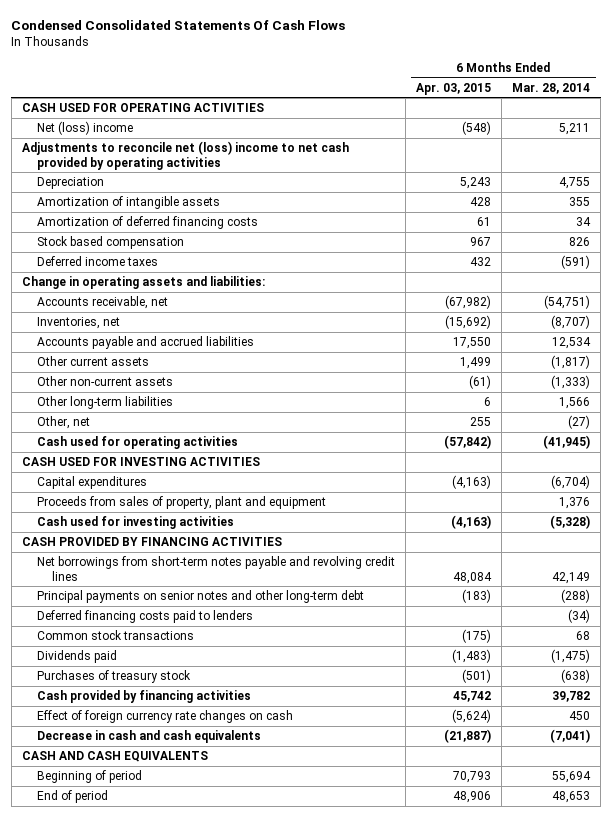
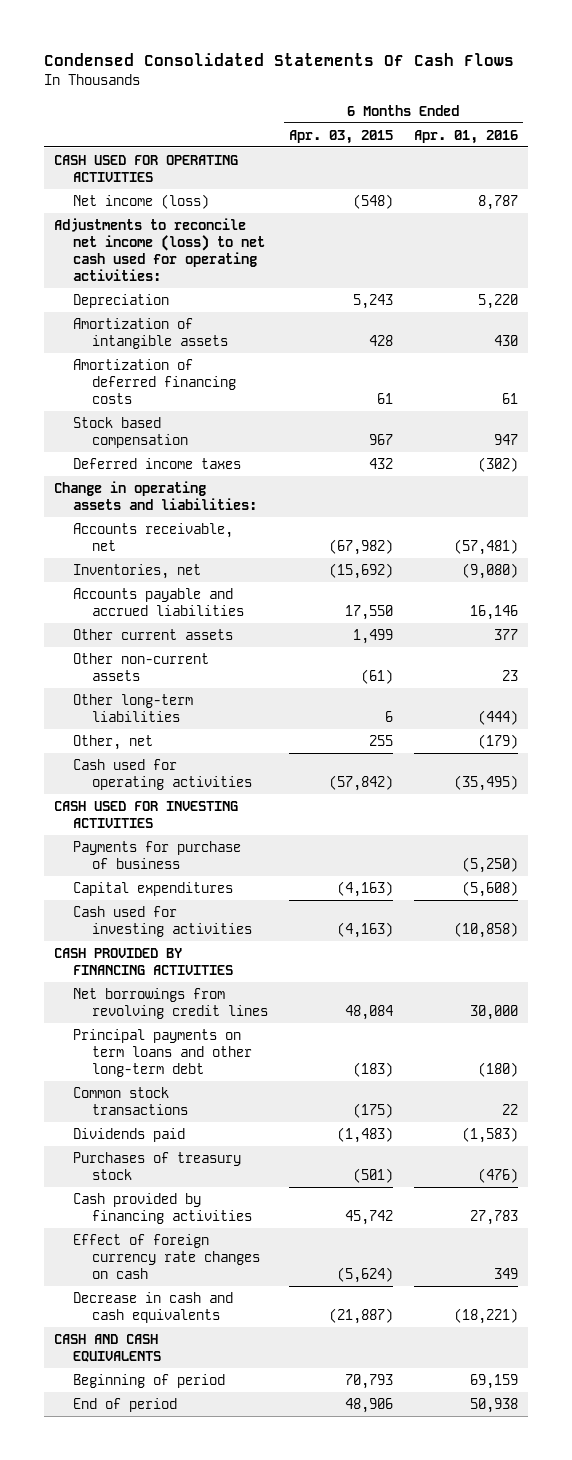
[512,82,591,94] Mar. 28, 2014 -> none
none -> [413,129,518,144] Apr. 01, 2016
[36,121,133,136] Net (loss) income -> [73,193,210,209] Net income (loss)
[22,141,350,170] Adjustments to reconcile net (loss) income to net cash provided by operating activities -> [54,217,266,282] Adjustments to reconcile net income (loss) to net cash used for operating activities:
none -> [73,840,242,869] Payments for purchase of business
[36,496,326,510] Proceeds from sales of property, plant and equipment -> none
[36,610,253,624] Deferred financing costs paid to lenders -> none
[36,556,395,581] Net borrowings from short-term notes payable and revolving credit lines -> [73,987,269,1019] Net borrowings from revolving credit lines
[36,590,364,604] Principal payments on senior notes and other long-term debt -> [73,1028,253,1078] Principal payments on term loans and other long-term debt

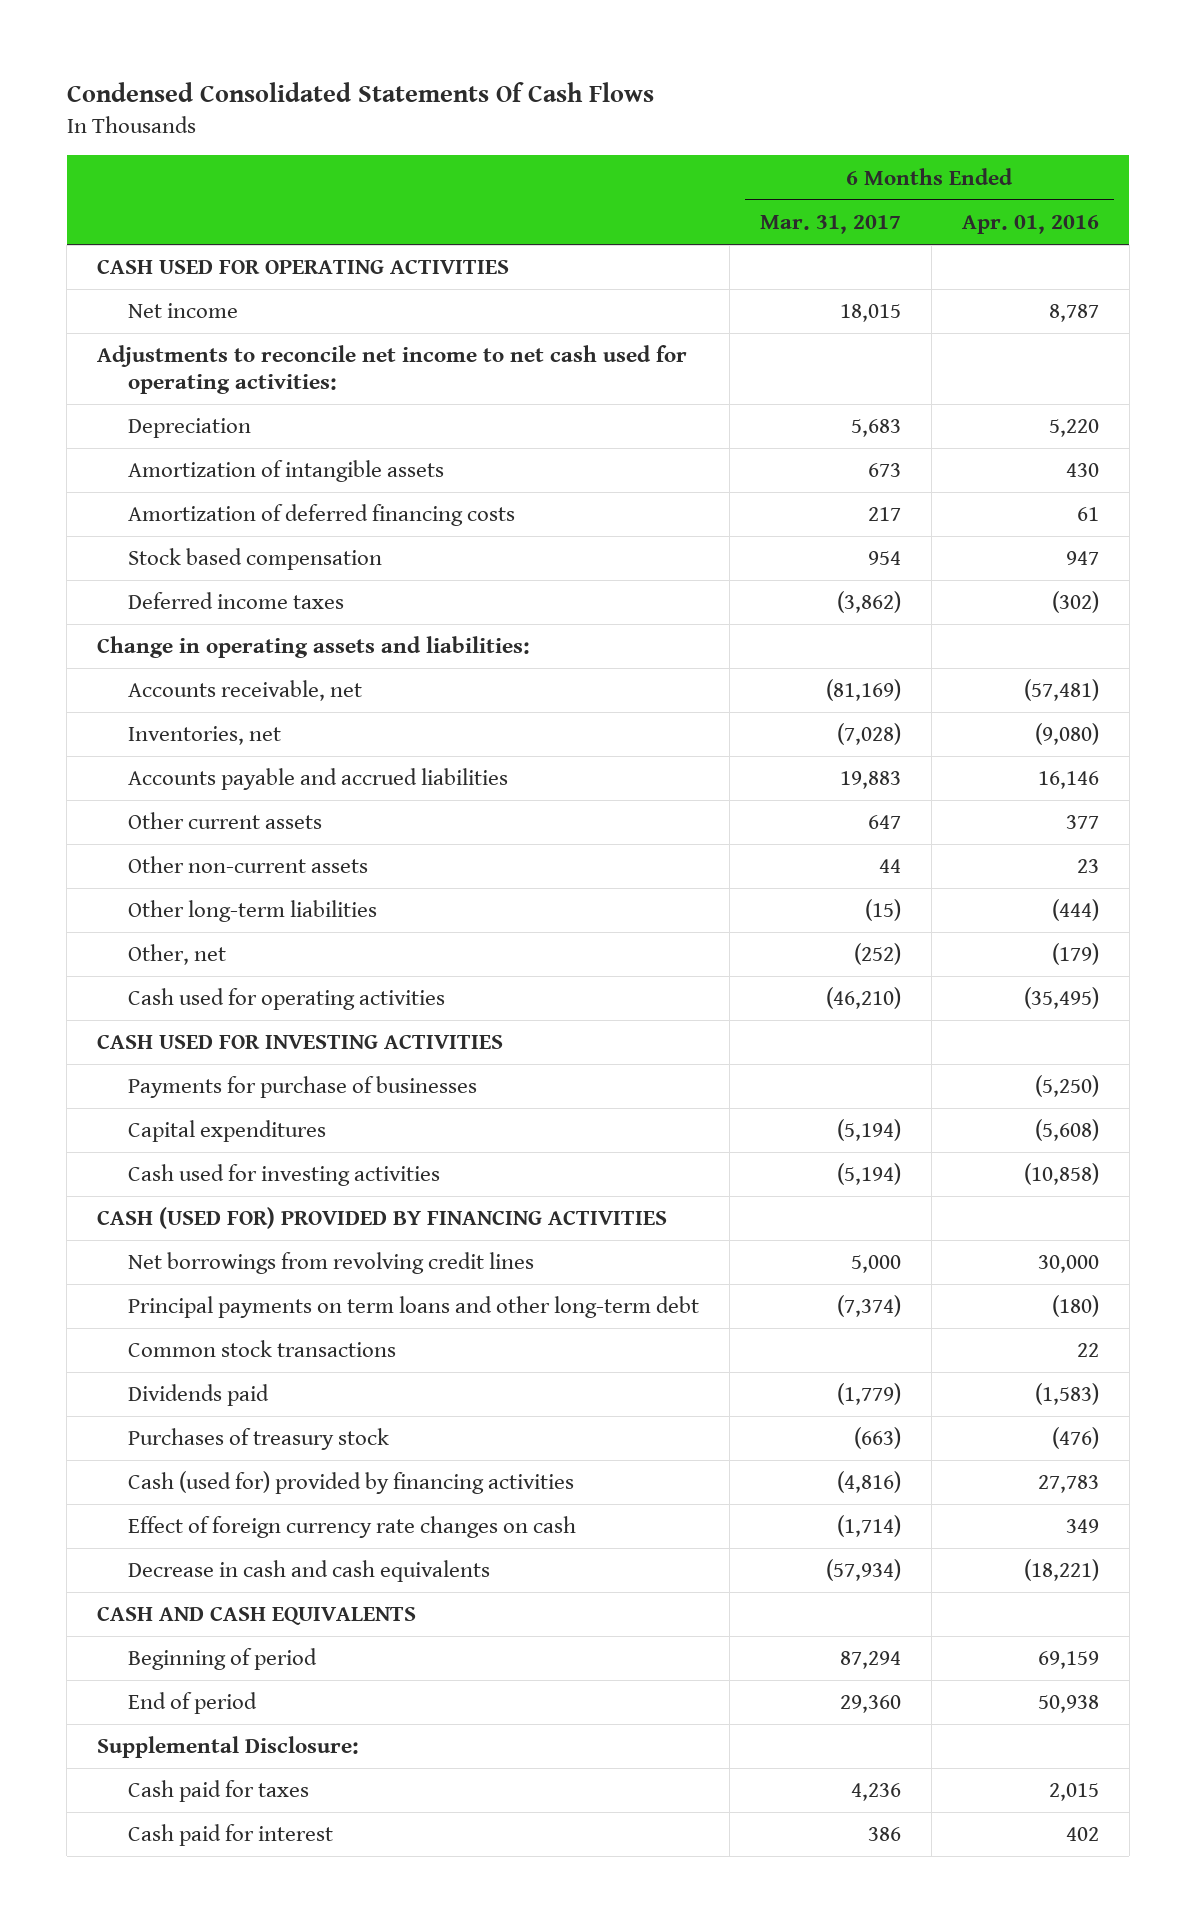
[288,129,393,144] Apr. 03, 2015 -> none
none -> [759,215,901,235] Mar. 31, 2017
[73,193,210,209] Net income (loss) -> [128,303,239,319] Net income
[54,217,266,282] Adjustments to reconcile net income (loss) to net cash used for operating activities: -> [96,345,687,394] Adjustments to reconcile net income to net cash used for operating activities:
[73,840,242,869] Payments for purchase of business -> [128,1076,478,1099] Payments for purchase of businesses
[54,947,234,975] CASH PROVIDED BY FINANCING ACTIVITIES -> [96,1207,667,1230] CASH (USED FOR) PROVIDED BY FINANCING ACTIVITIES
[73,1192,253,1224] Cash provided by financing activities -> [128,1471,575,1495] Cash (used for) provided by financing activities
none -> [96,1736,359,1759] Supplemental Disclosure:
none -> [128,1780,310,1803] Cash paid for taxes
none -> [128,1824,334,1847] Cash paid for interest

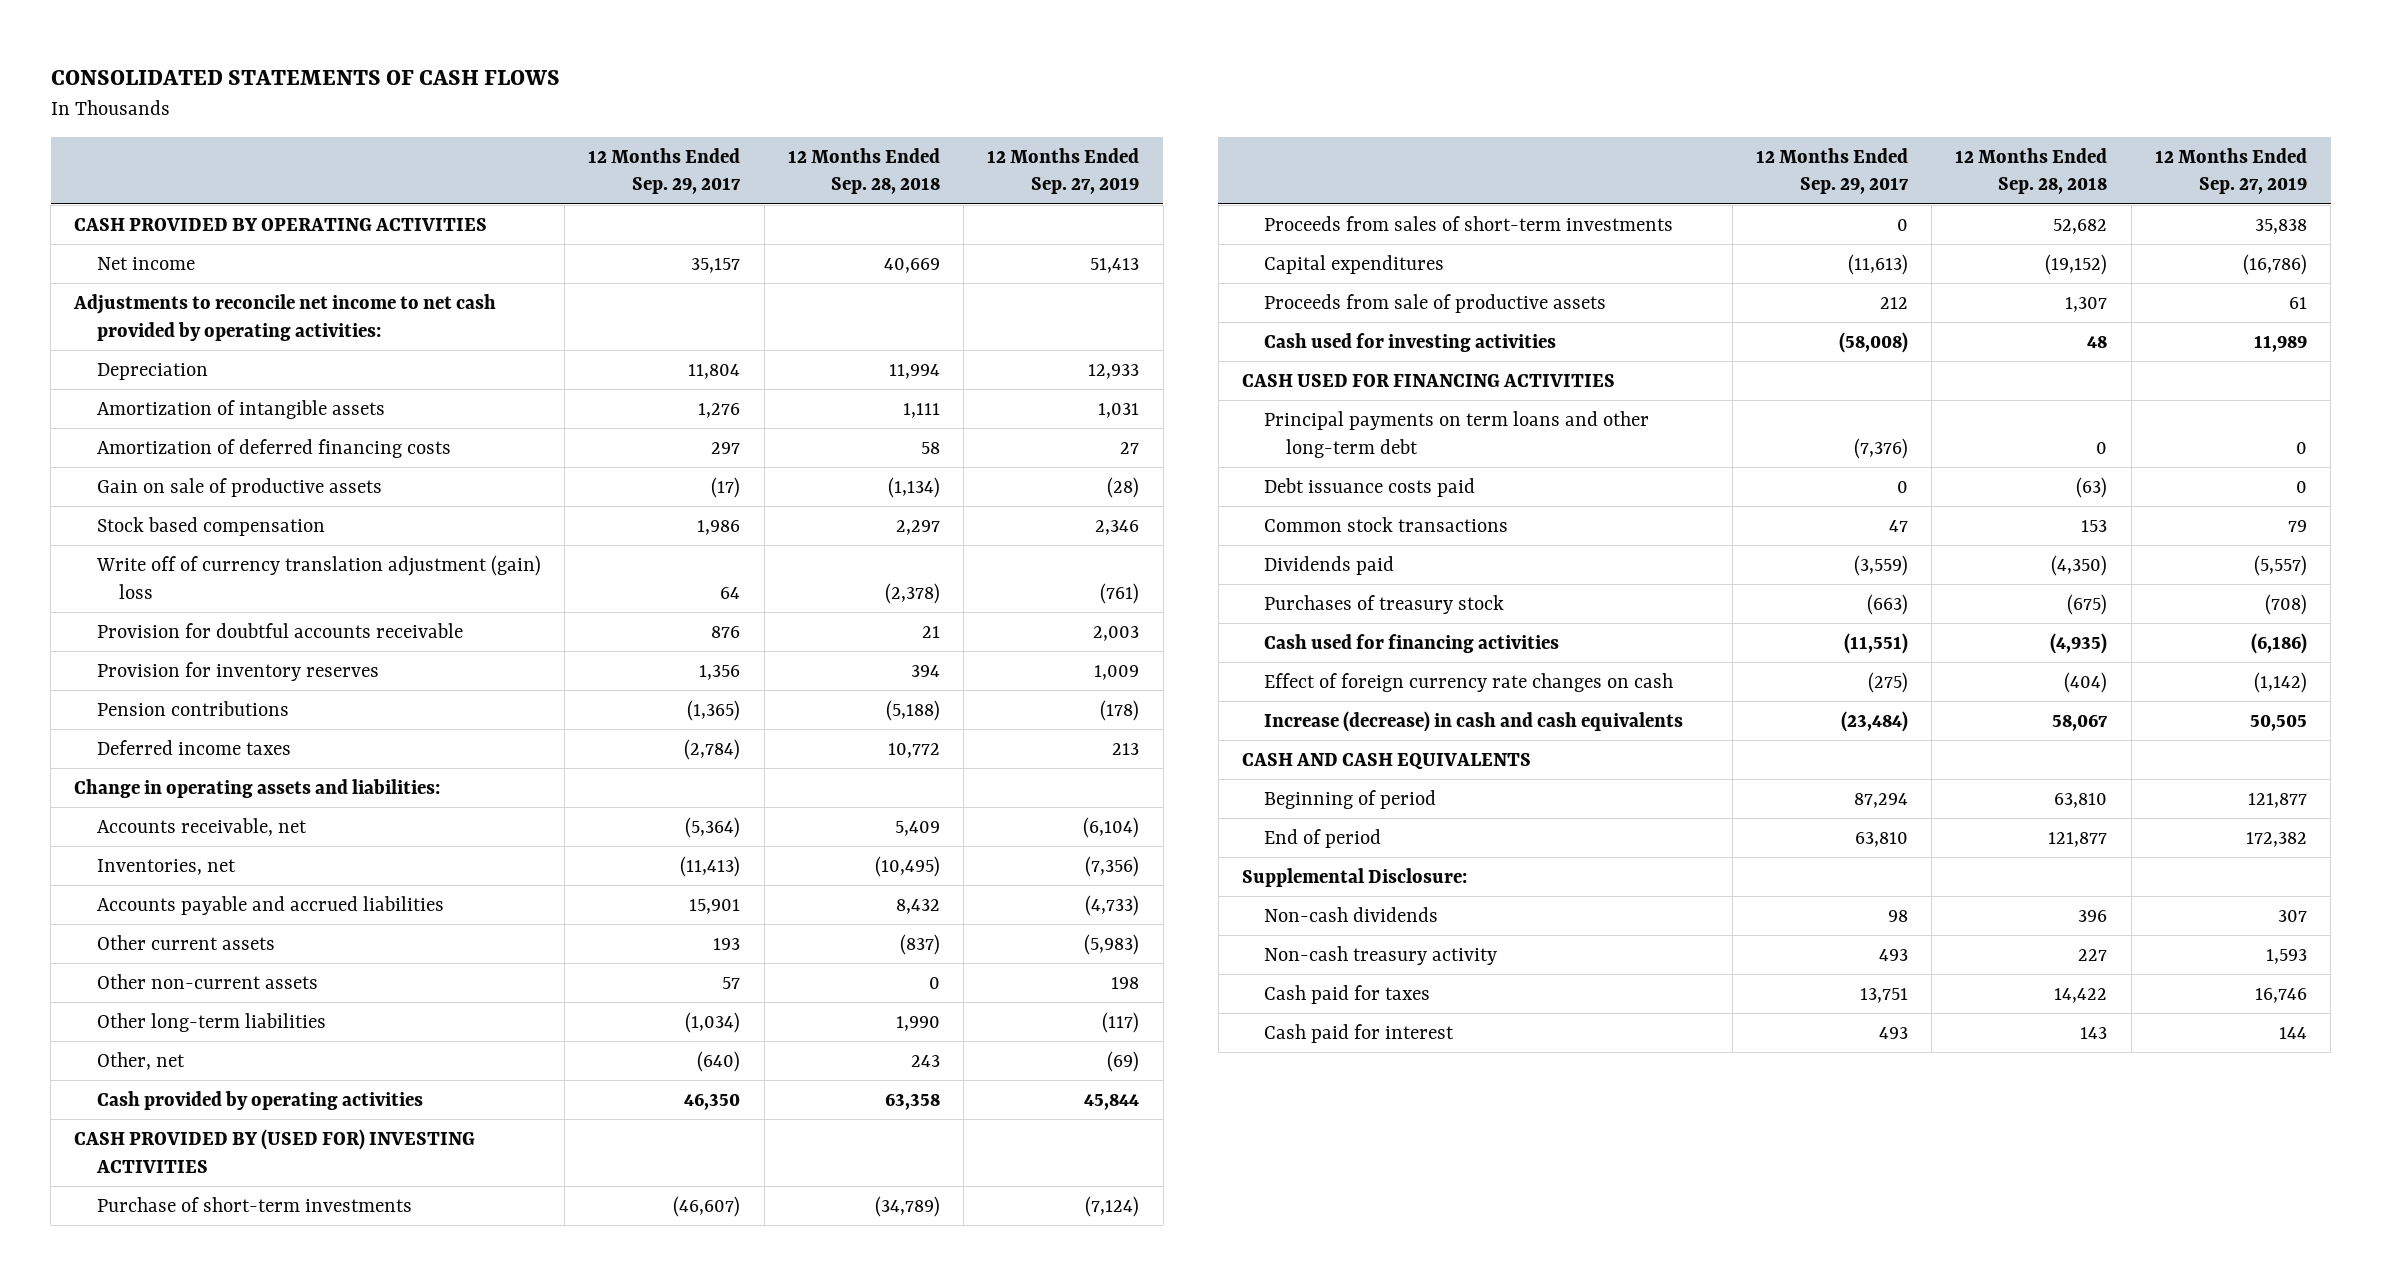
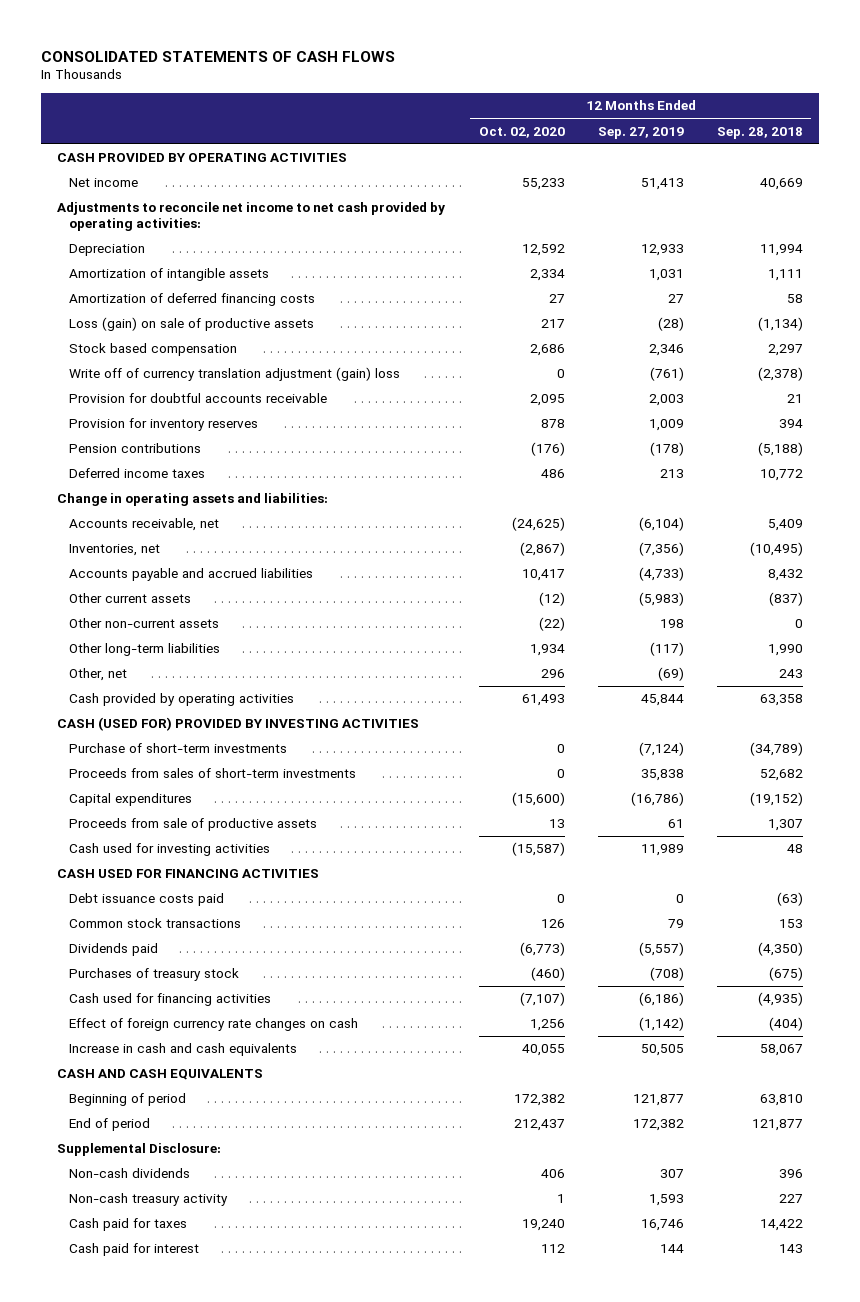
[588,147,742,195] 12 Months Ended Sep. 29, 2017 -> none
none -> [478,126,565,138] Oct. 02, 2020
[96,477,382,497] Gain on sale of productive assets -> [68,317,314,332] Loss (gain) on sale of productive assets
[74,1128,476,1173] CASH PROVIDED BY (USED FOR) INVESTING ACTIVITIES -> [57,717,420,732] CASH (USED FOR) PROVIDED BY INVESTING ACTIVITIES
[1264,410,1650,458] Principal payments on term loans and other long-term debt -> none
[1264,710,1684,732] Increase (decrease) in cash and cash equivalents -> [68,1043,297,1057] Increase in cash and cash equivalents

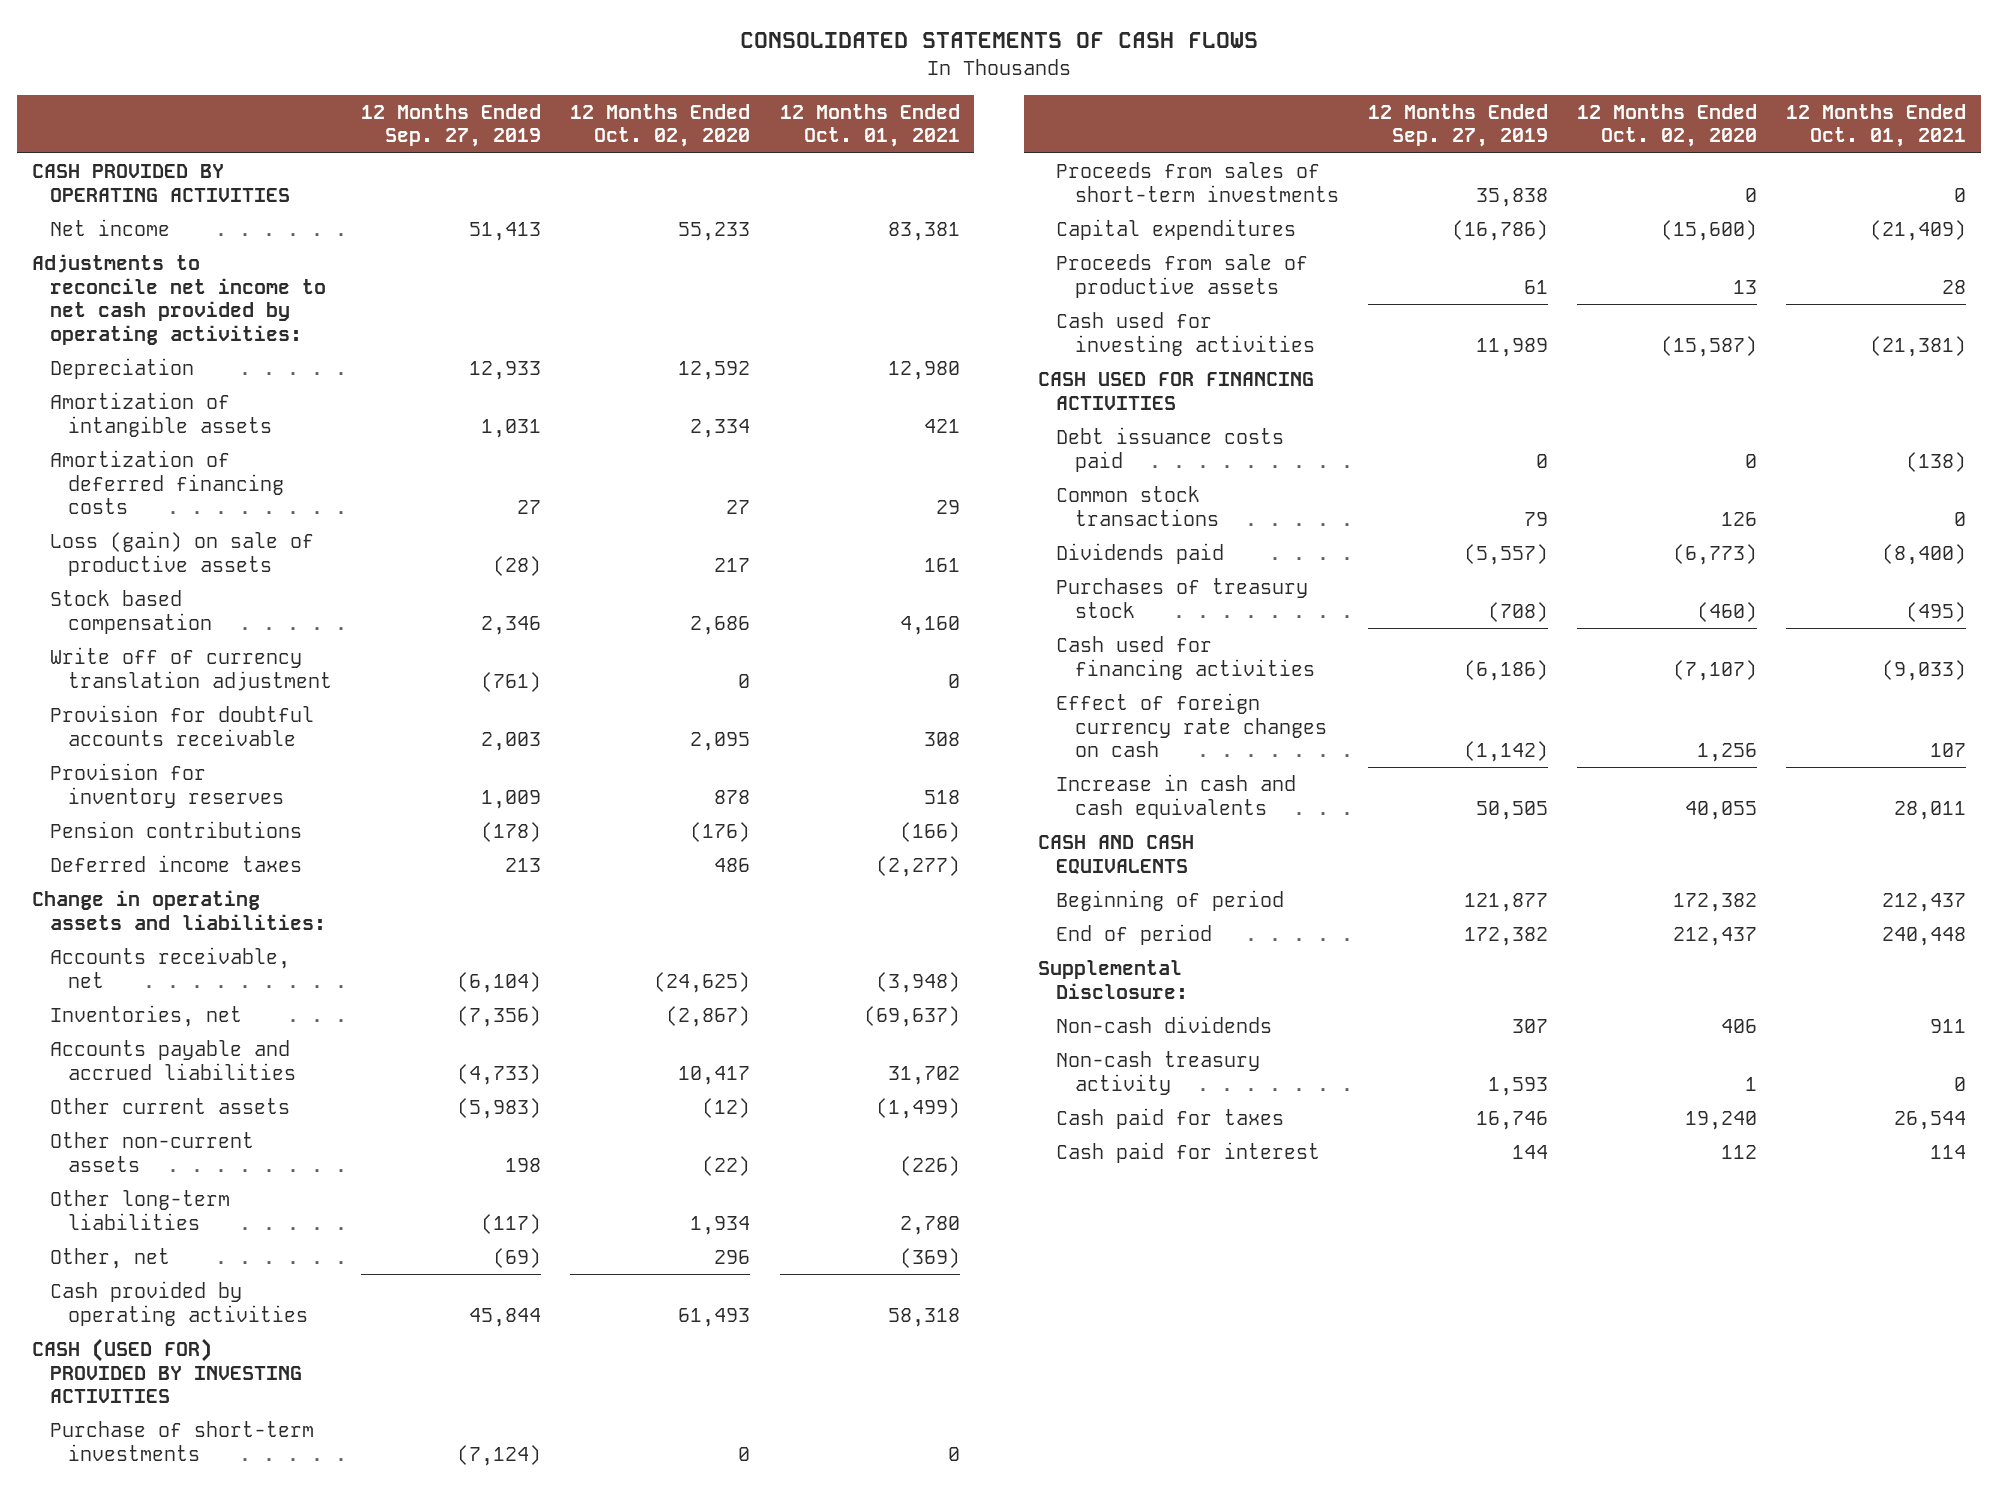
[716,126,803,139] Sep. 28, 2018 -> none
none -> [779,103,960,148] 12 Months Ended Oct. 01, 2021
[68,367,400,382] Write off of currency translation adjustment (gain) loss -> [50,647,333,691] Write off of currency translation adjustment

